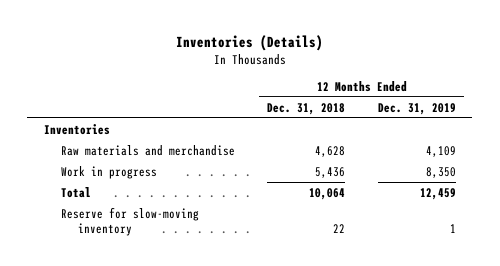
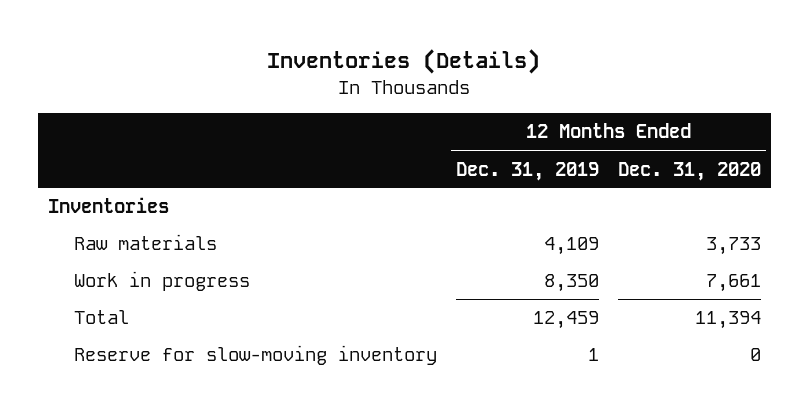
[267,102,346,115] Dec. 31, 2018 -> none
none -> [618,161,762,181] Dec. 31, 2020
[60,144,235,156] Raw materials and merchandise -> [73,234,217,251] Raw materials

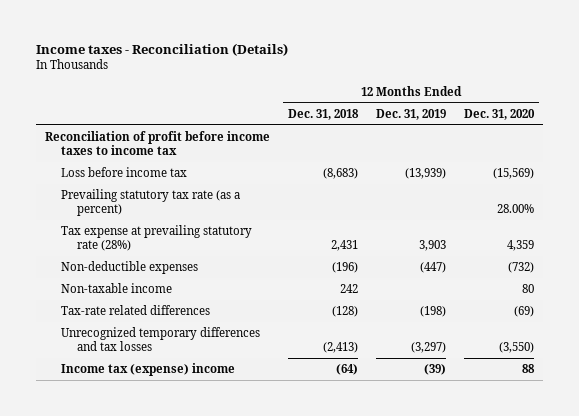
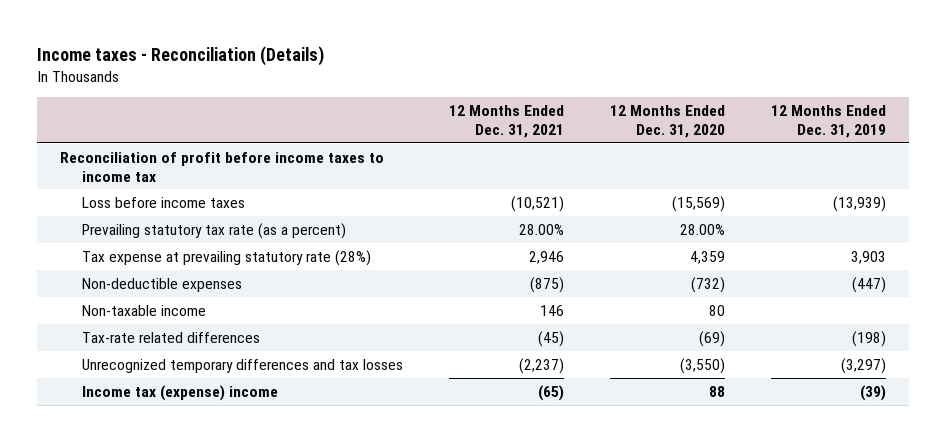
[288,108,360,120] Dec. 31, 2018 -> none
none -> [448,104,564,138] 12 Months Ended Dec. 31, 2021
[61,167,188,178] Loss before income tax -> [81,196,245,208] Loss before income taxes

